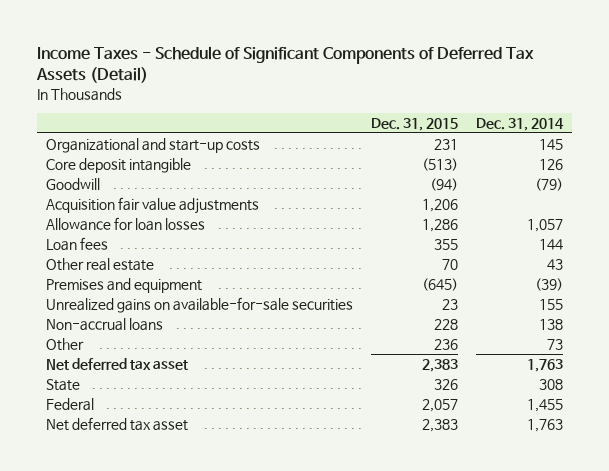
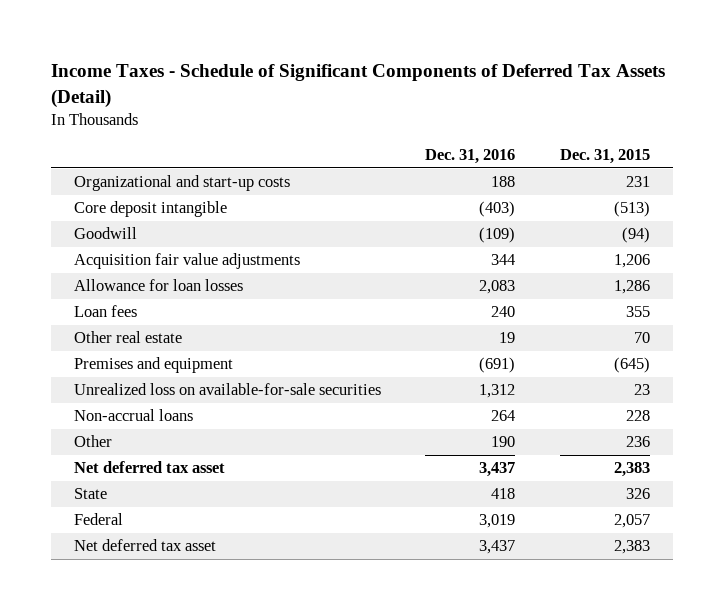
[476,117,565,131] Dec. 31, 2014 -> none
none -> [425,149,516,165] Dec. 31, 2016
[46,296,354,313] Unrealized gains on available-for-sale securities -> [73,383,381,396] Unrealized loss on available-for-sale securities

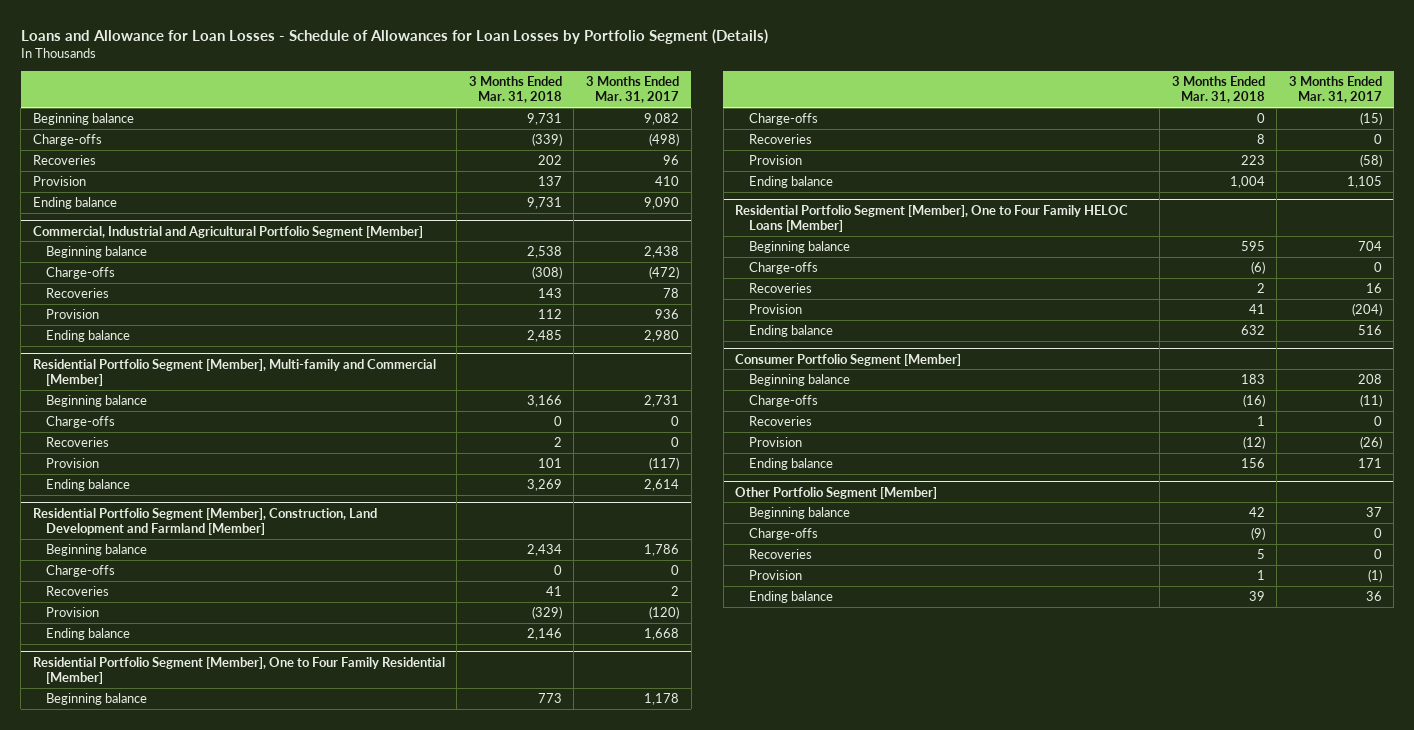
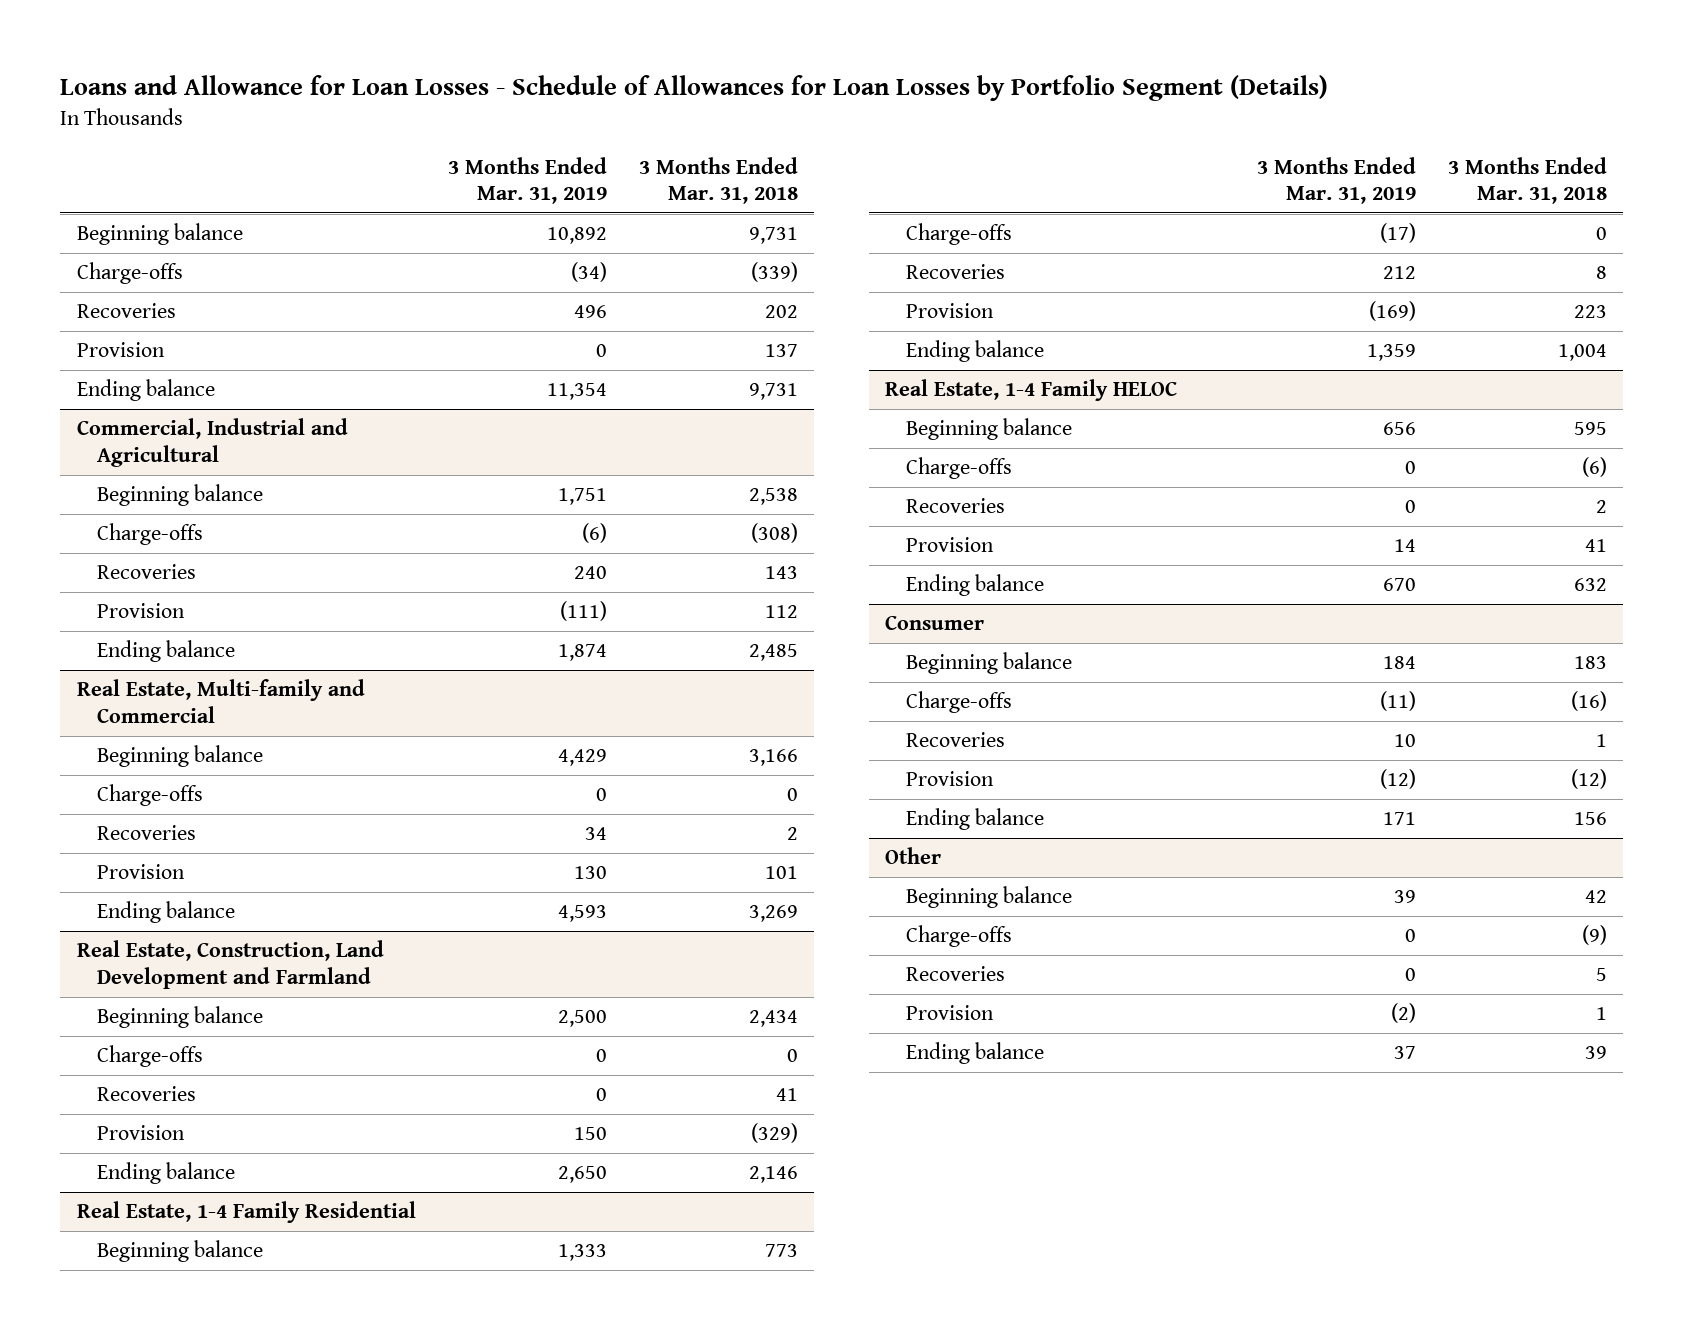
[585,76,679,104] 3 Months Ended Mar. 31, 2017 -> none
none -> [447,156,607,205] 3 Months Ended Mar. 31, 2019
[32,225,423,238] Commercial, Industrial and Agricultural Portfolio Segment [Member] -> [76,418,348,467] Commercial, Industrial and Agricultural
[32,358,436,386] Residential Portfolio Segment [Member], Multi-family and Commercial [Member] -> none
none -> [76,679,365,723] Real Estate, Multi-family and Commercial
[32,507,377,535] Residential Portfolio Segment [Member], Construction, Land Development and Farmland [Member] -> none
none -> [76,940,384,989] Real Estate, Construction, Land Development and Farmland
[32,656,445,684] Residential Portfolio Segment [Member], One to Four Family Residential [Member] -> none
none -> [76,1201,416,1224] Real Estate, 1-4 Family Residential
[735,204,1129,232] Residential Portfolio Segment [Member], One to Four Family HELOC Loans [Member] -> none
none -> [885,379,1178,402] Real Estate, 1-4 Family HELOC
[735,353,962,366] Consumer Portfolio Segment [Member] -> [885,615,985,631] Consumer
[735,486,938,499] Other Portfolio Segment [Member] -> [885,847,942,865] Other

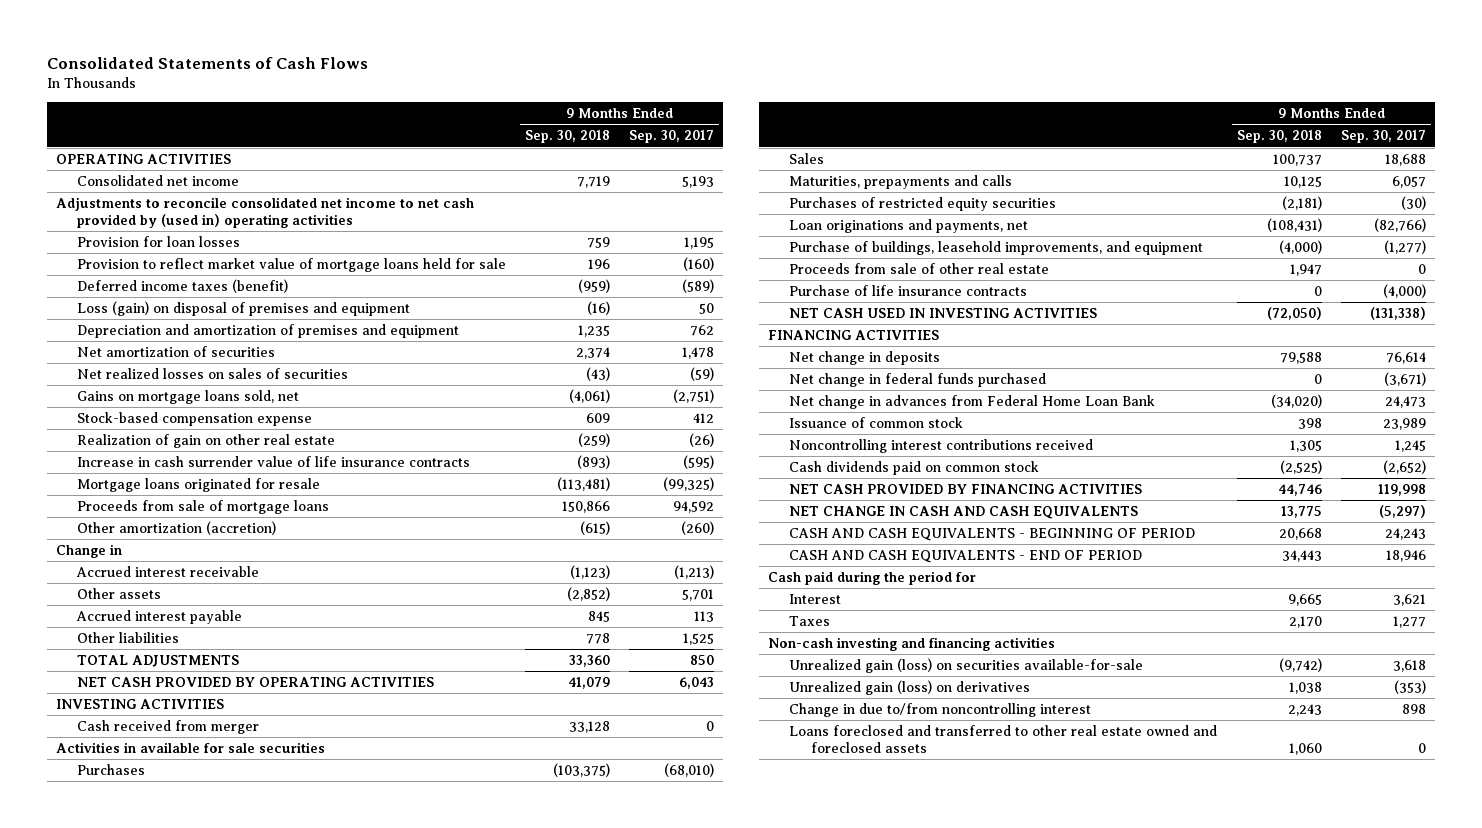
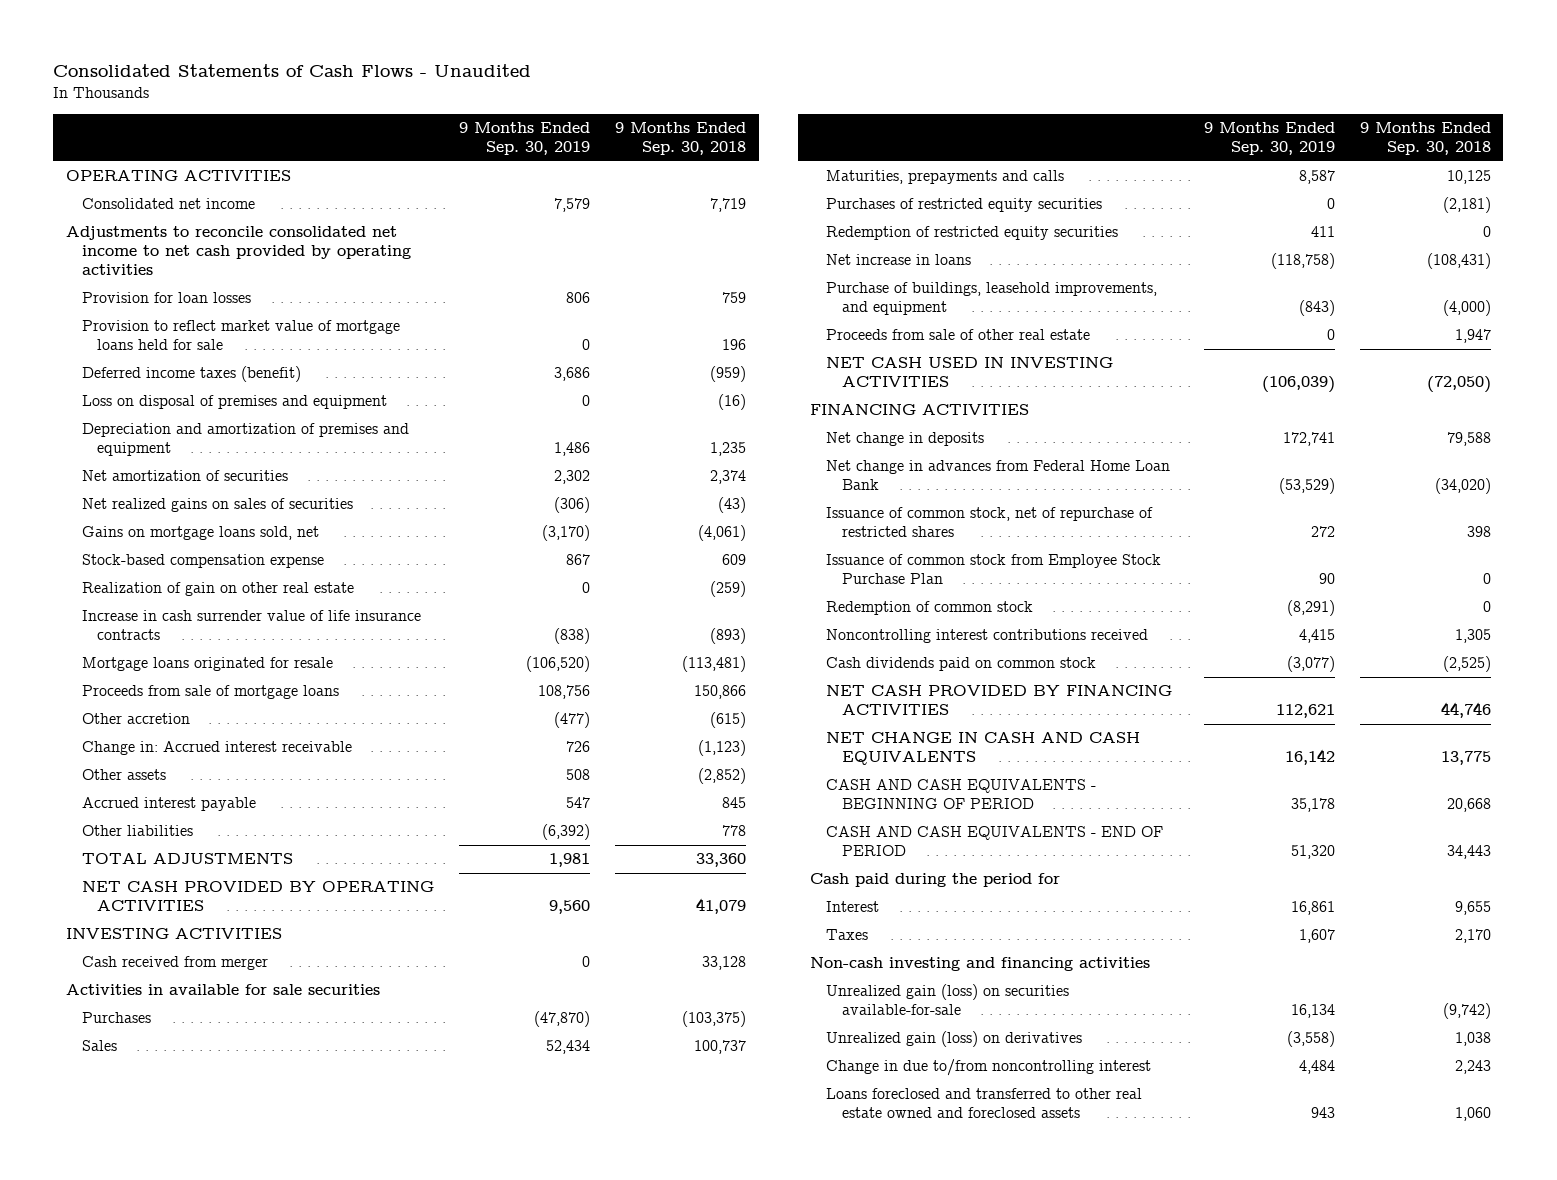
[46,56,368,69] Consolidated Statements of Cash Flows -> [53,64,532,78] Consolidated Statements of Cash Flows - Unaudited
[628,130,714,144] Sep. 30, 2017 -> none
none -> [458,122,590,156] 9 Months Ended Sep. 30, 2019
[56,197,475,228] Adjustments to reconcile consolidated net income to net cash provided by (used in) operating activities -> [65,226,411,276] Adjustments to reconcile consolidated net income to net cash provided by operating activities
[77,301,411,317] Loss (gain) on disposal of premises and equipment -> [81,395,387,410] Loss on disposal of premises and equipment
[77,368,349,380] Net realized losses on sales of securities -> [81,498,353,513] Net realized gains on sales of securities
[56,544,123,559] Change in -> none
[77,521,277,536] Other amortization (accretion) -> [81,713,190,725] Other accretion
[76,566,260,578] Accrued interest receivable -> [81,741,352,756] Change in: Accrued interest receivable
none -> [826,226,1119,241] Redemption of restricted equity securities
[789,219,1029,234] Loan originations and payments, net -> [826,254,972,266] Net increase in loans
[789,285,1028,297] Purchase of life insurance contracts -> none
[789,373,1047,388] Net change in federal funds purchased -> none
[789,417,964,429] Issuance of common stock -> [826,507,1154,538] Issuance of common stock, net of repurchase of restricted shares
none -> [826,554,1162,585] Issuance of common stock from Employee Stock Purchase Plan
none -> [826,601,1034,616] Redemption of common stock
[1288,594,1323,607] 9,665 -> [1454,901,1491,916] 9,655

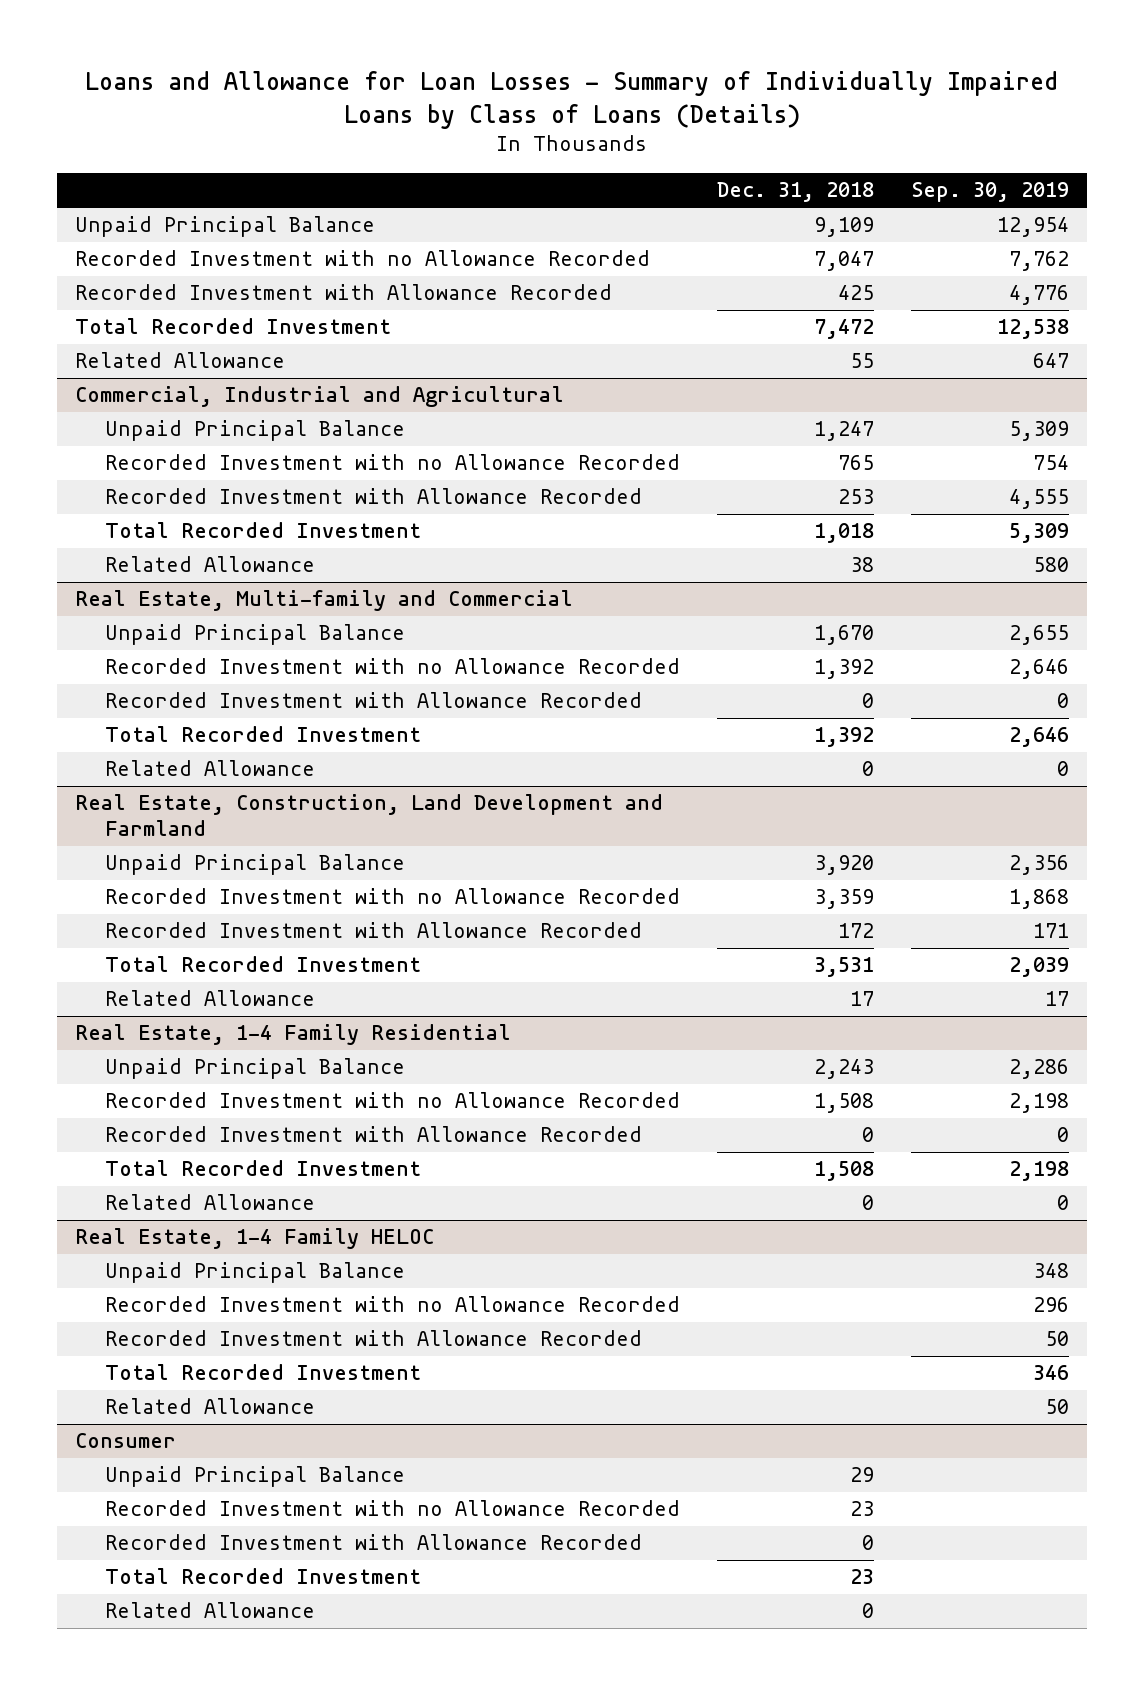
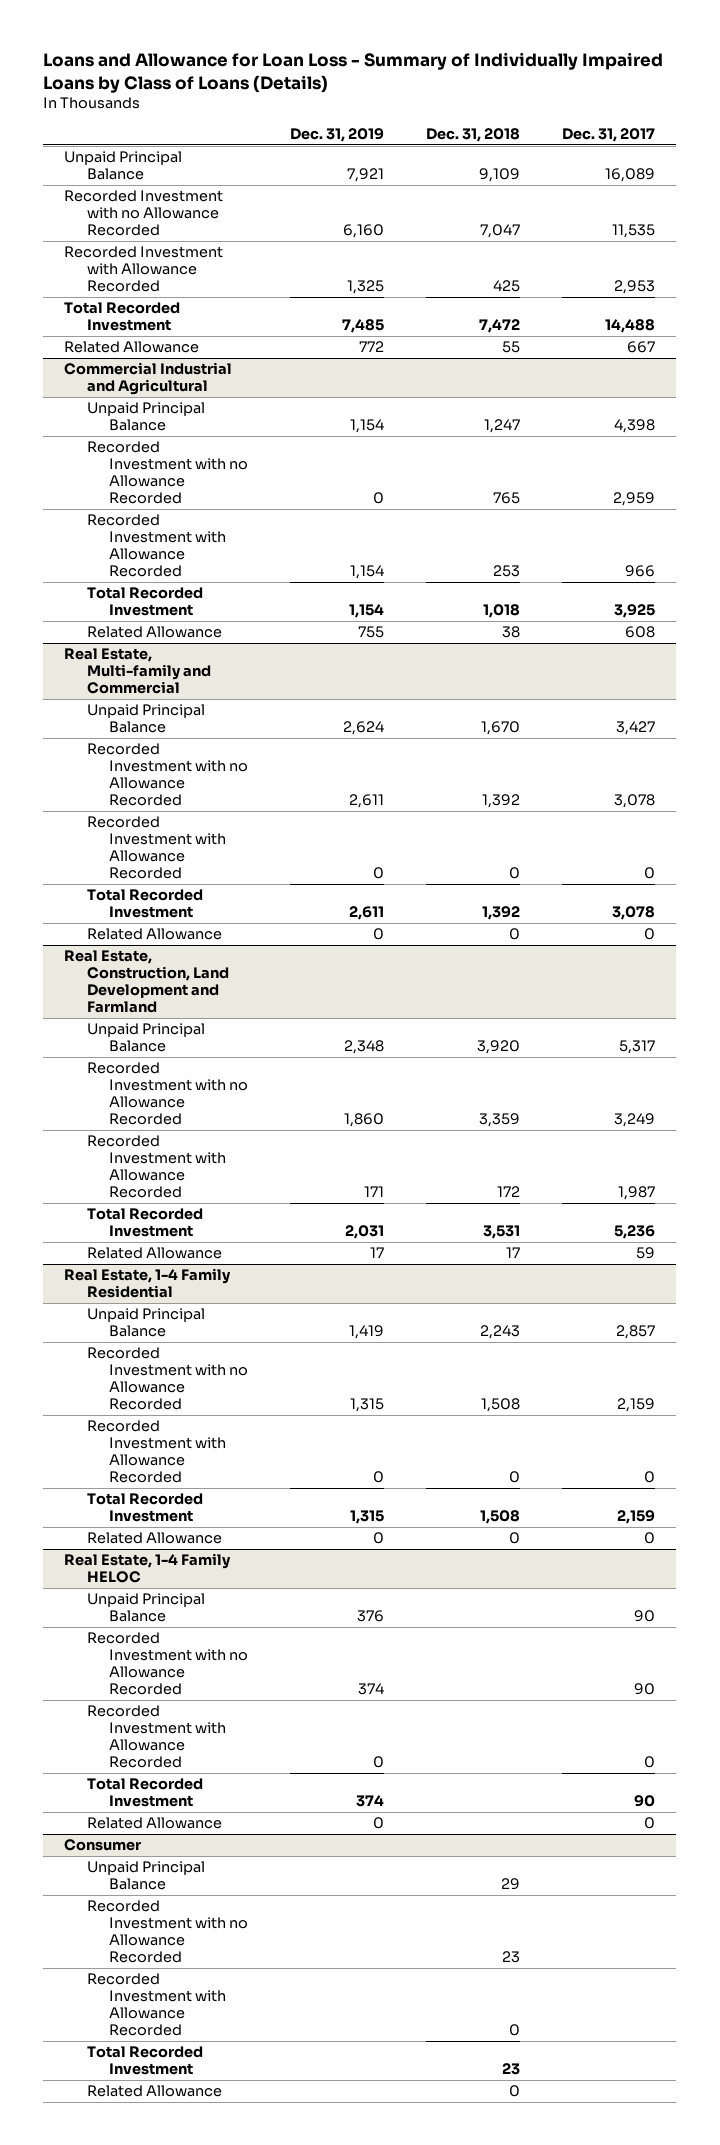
[84,70,1058,129] Loans and Allowance for Loan Losses - Summary of Individually Impaired Loans by Class of Loans (Details) -> [43,52,664,93] Loans and Allowance for Loan Loss - Summary of Individually Impaired Loans by Class of Loans (Details)
[910,182,1069,203] Sep. 30, 2019 -> none
none -> [290,128,385,143] Dec. 31, 2019
none -> [562,128,656,143] Dec. 31, 2017
[75,386,565,408] Commercial, Industrial and Agricultural -> [64,362,233,396] Commercial Industrial and Agricultural

